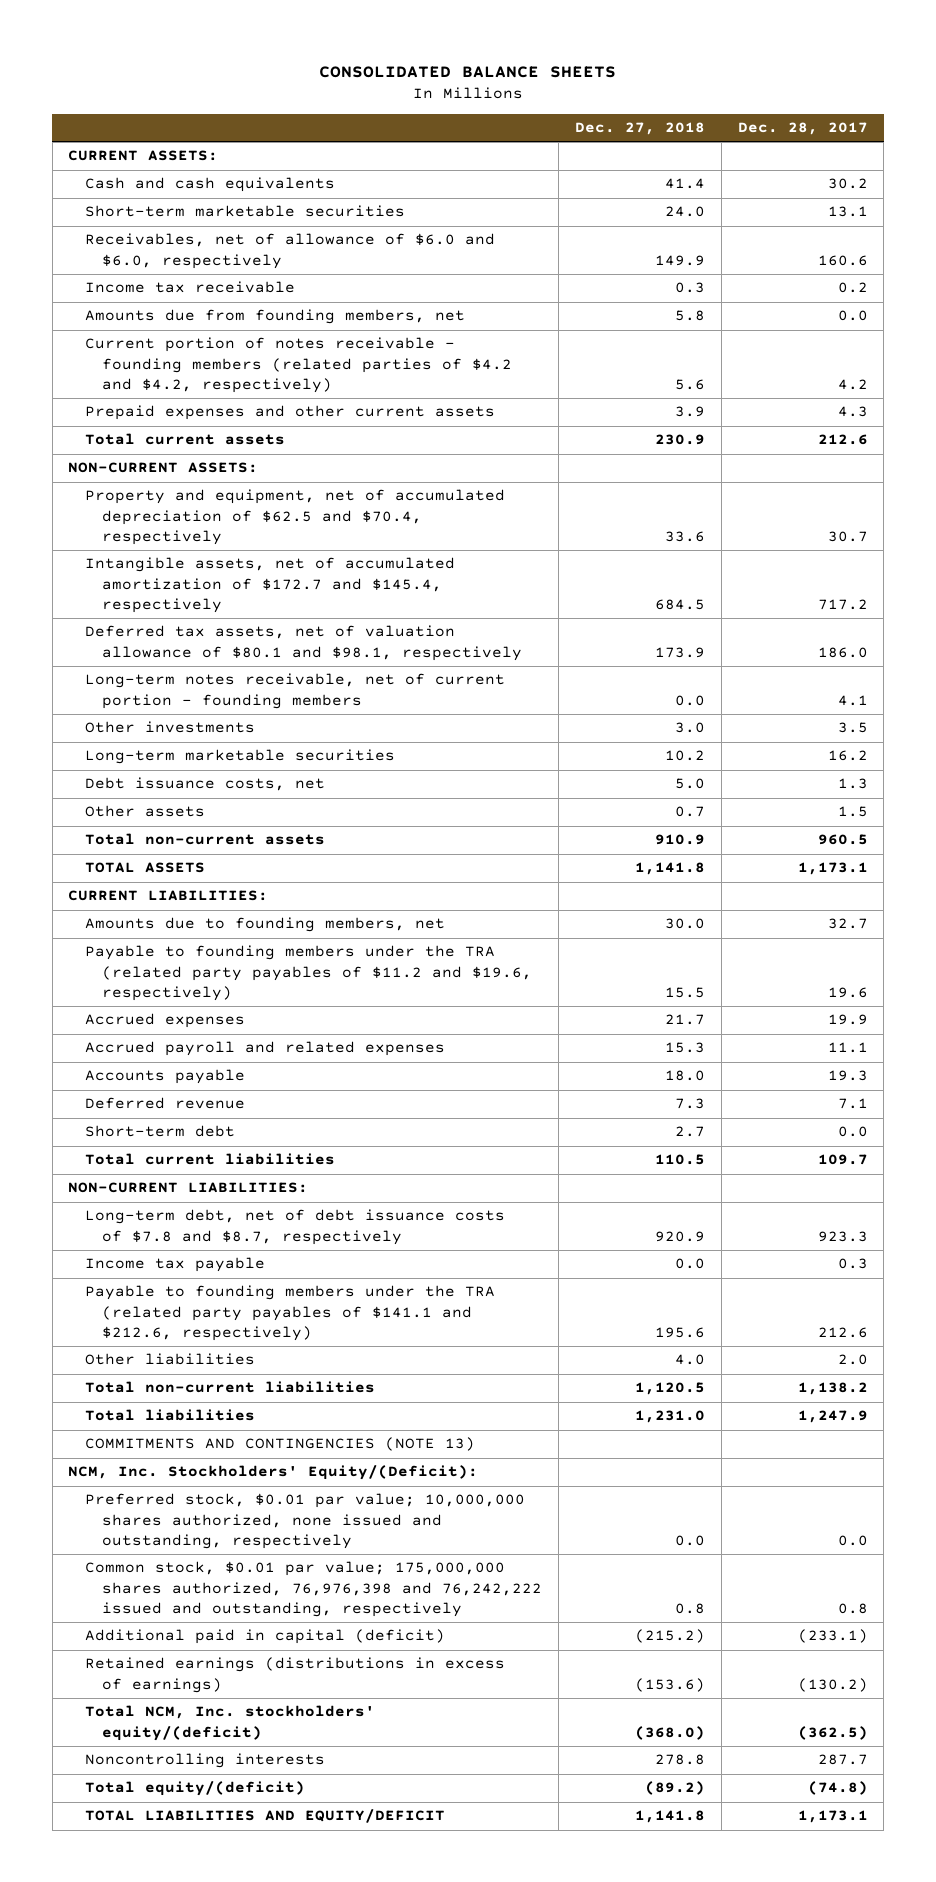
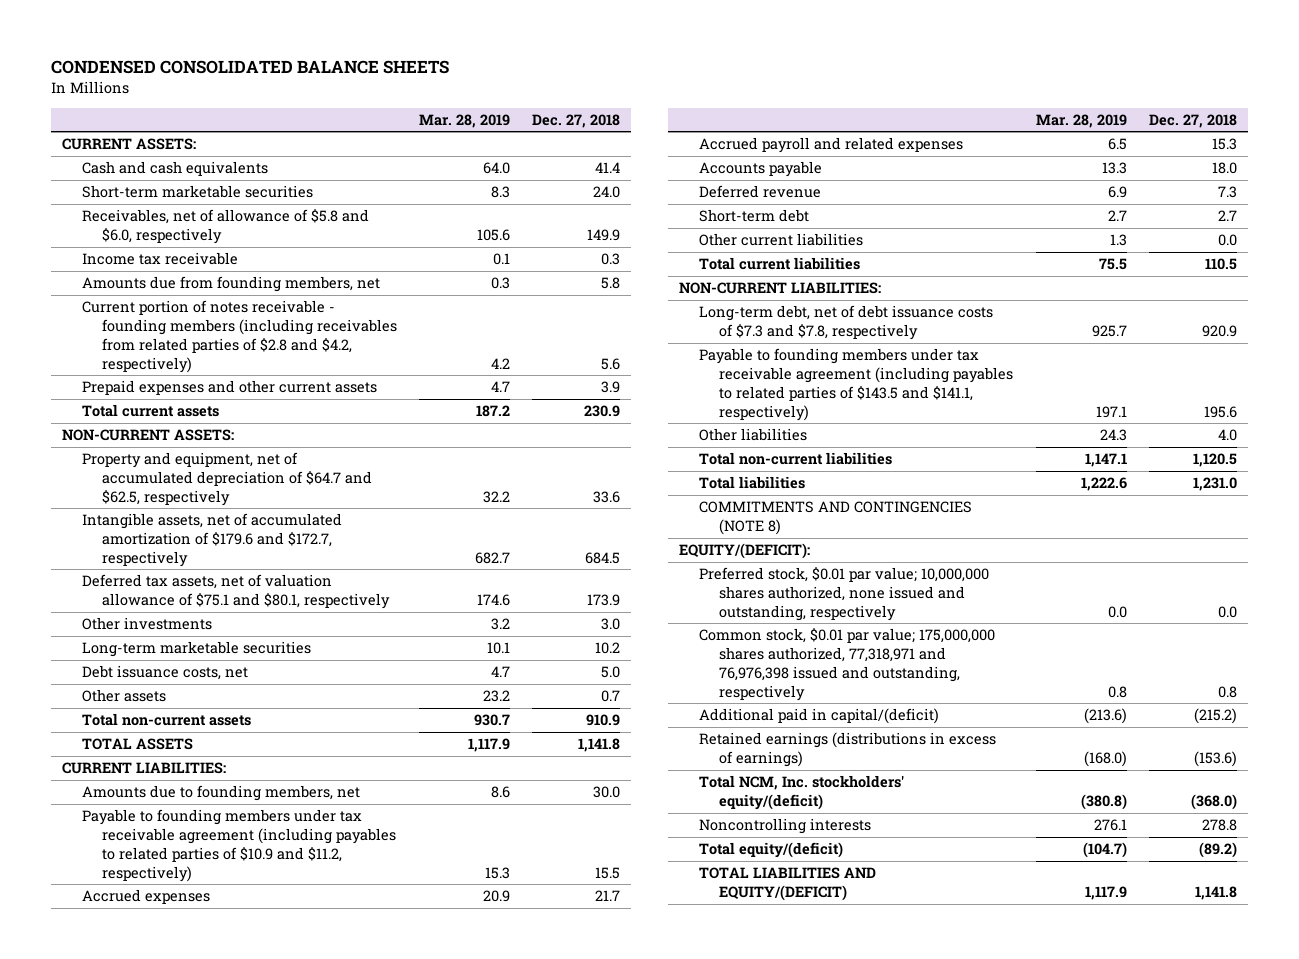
[318,65,616,78] CONSOLIDATED BALANCE SHEETS -> [50,60,449,75] CONDENSED CONSOLIDATED BALANCE SHEETS
[737,122,868,136] Dec. 28, 2017 -> none
none -> [419,113,511,128] Mar. 28, 2019
[85,233,496,269] Receivables, net of allowance of $6.0 and $6.0, respectively -> [81,209,369,244] Receivables, net of allowance of $5.8 and $6.0, respectively
[85,337,513,394] Current portion of notes receivable - founding members (related parties of $4.2 and $4.2, respectively) -> [81,300,398,373] Current portion of notes receivable - founding members (including receivables from related parties of $2.8 and $4.2, respectively)
[85,673,506,709] Long-term notes receivable, net of current portion - founding members -> none
[85,489,506,546] Property and equipment, net of accumulated depreciation of $62.5 and $70.4, respectively -> [81,452,373,506] Property and equipment, net of accumulated depreciation of $64.7 and $62.5, respectively
[85,557,456,614] Intangible assets, net of accumulated amortization of $172.7 and $145.4, respectively -> [81,513,342,567] Intangible assets, net of accumulated amortization of $179.6 and $172.7, respectively
[85,625,523,661] Deferred tax assets, net of valuation allowance of $80.1 and $98.1, respectively -> [81,574,391,609] Deferred tax assets, net of valuation allowance of $75.1 and $80.1, respectively
[85,945,533,1002] Payable to founding members under the TRA (related party payables of $11.2 and $19.6, respectively) -> [81,809,397,882] Payable to founding members under tax receivable agreement (including payables to related parties of $10.9 and $11.2, respectively)
none -> [698,233,863,247] Other current liabilities
[85,1257,266,1273] Income tax payable -> none
[85,1209,506,1245] Long-term debt, net of debt issuance costs of $7.8 and $8.7, respectively -> [698,305,993,340] Long-term debt, net of debt issuance costs of $7.3 and $7.8, respectively
[85,1285,496,1342] Payable to founding members under the TRA (related party payables of $141.1 and $212.6, respectively) -> [698,348,1014,421] Payable to founding members under tax receivable agreement (including payables to related parties of $143.5 and $141.1, respectively)
[85,1437,476,1452] COMMITMENTS AND CONTINGENCIES (NOTE 13) -> [698,501,972,535] COMMITMENTS AND CONTINGENCIES (NOTE 8)
[68,1465,479,1481] NCM, Inc. Stockholders' Equity/(Deficit): -> [678,543,810,560] EQUITY/(DEFICIT):
[85,1561,543,1618] Common stock, $0.01 par value; 175,000,000 shares authorized, 76,976,398 and 76,242,222 issued and outstanding, respectively -> [698,628,995,701] Common stock, $0.01 par value; 175,000,000 shares authorized, 77,318,971 and 76,976,398 issued and outstanding, respectively
[85,1629,446,1645] Additional paid in capital (deficit) -> [698,708,939,725] Additional paid in capital/(deficit)
[85,1809,446,1824] TOTAL LIABILITIES AND EQUITY/DEFICIT -> [698,867,876,901] TOTAL LIABILITIES AND EQUITY/(DEFICIT)

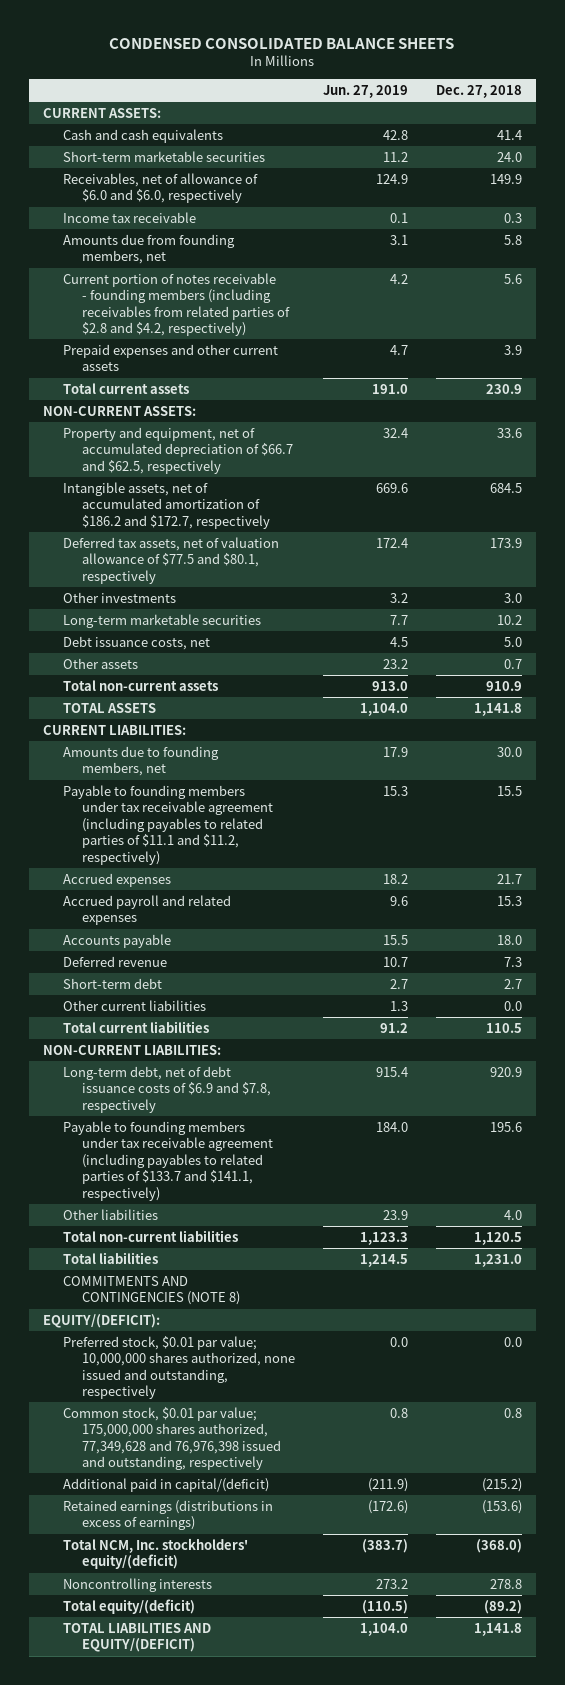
[419,113,511,128] Mar. 28, 2019 -> none
none -> [322,84,408,98] Jun. 27, 2019
[81,209,369,244] Receivables, net of allowance of $5.8 and $6.0, respectively -> [62,172,258,204] Receivables, net of allowance of $6.0 and $6.0, respectively
[81,452,373,506] Property and equipment, net of accumulated depreciation of $64.7 and $62.5, respectively -> [62,426,294,474] Property and equipment, net of accumulated depreciation of $66.7 and $62.5, respectively
[81,513,342,567] Intangible assets, net of accumulated amortization of $179.6 and $172.7, respectively -> [62,481,271,529] Intangible assets, net of accumulated amortization of $186.2 and $172.7, respectively
[81,574,391,609] Deferred tax assets, net of valuation allowance of $75.1 and $80.1, respectively -> [62,536,279,584] Deferred tax assets, net of valuation allowance of $77.5 and $80.1, respectively
[81,809,397,882] Payable to founding members under tax receivable agreement (including payables to related parties of $10.9 and $11.2, respectively) -> [62,784,274,865] Payable to founding members under tax receivable agreement (including payables to related parties of $11.1 and $11.2, respectively)
[698,305,993,340] Long-term debt, net of debt issuance costs of $7.3 and $7.8, respectively -> [62,1065,272,1113] Long-term debt, net of debt issuance costs of $6.9 and $7.8, respectively
[698,348,1014,421] Payable to founding members under tax receivable agreement (including payables to related parties of $143.5 and $141.1, respectively) -> [62,1120,274,1201] Payable to founding members under tax receivable agreement (including payables to related parties of $133.7 and $141.1, respectively)
[698,628,995,701] Common stock, $0.01 par value; 175,000,000 shares authorized, 77,318,971 and 76,976,398 issued and outstanding, respectively -> [62,1406,282,1471] Common stock, $0.01 par value; 175,000,000 shares authorized, 77,349,628 and 76,976,398 issued and outstanding, respectively

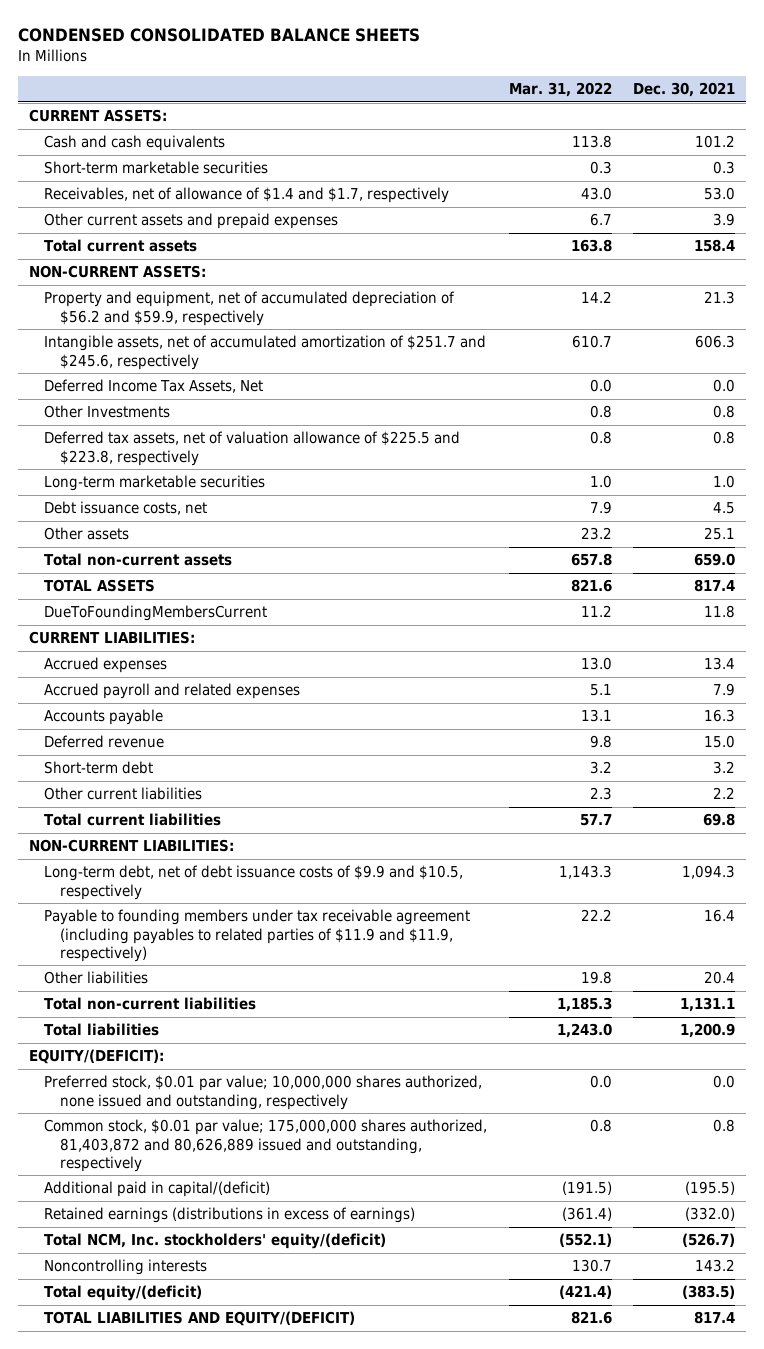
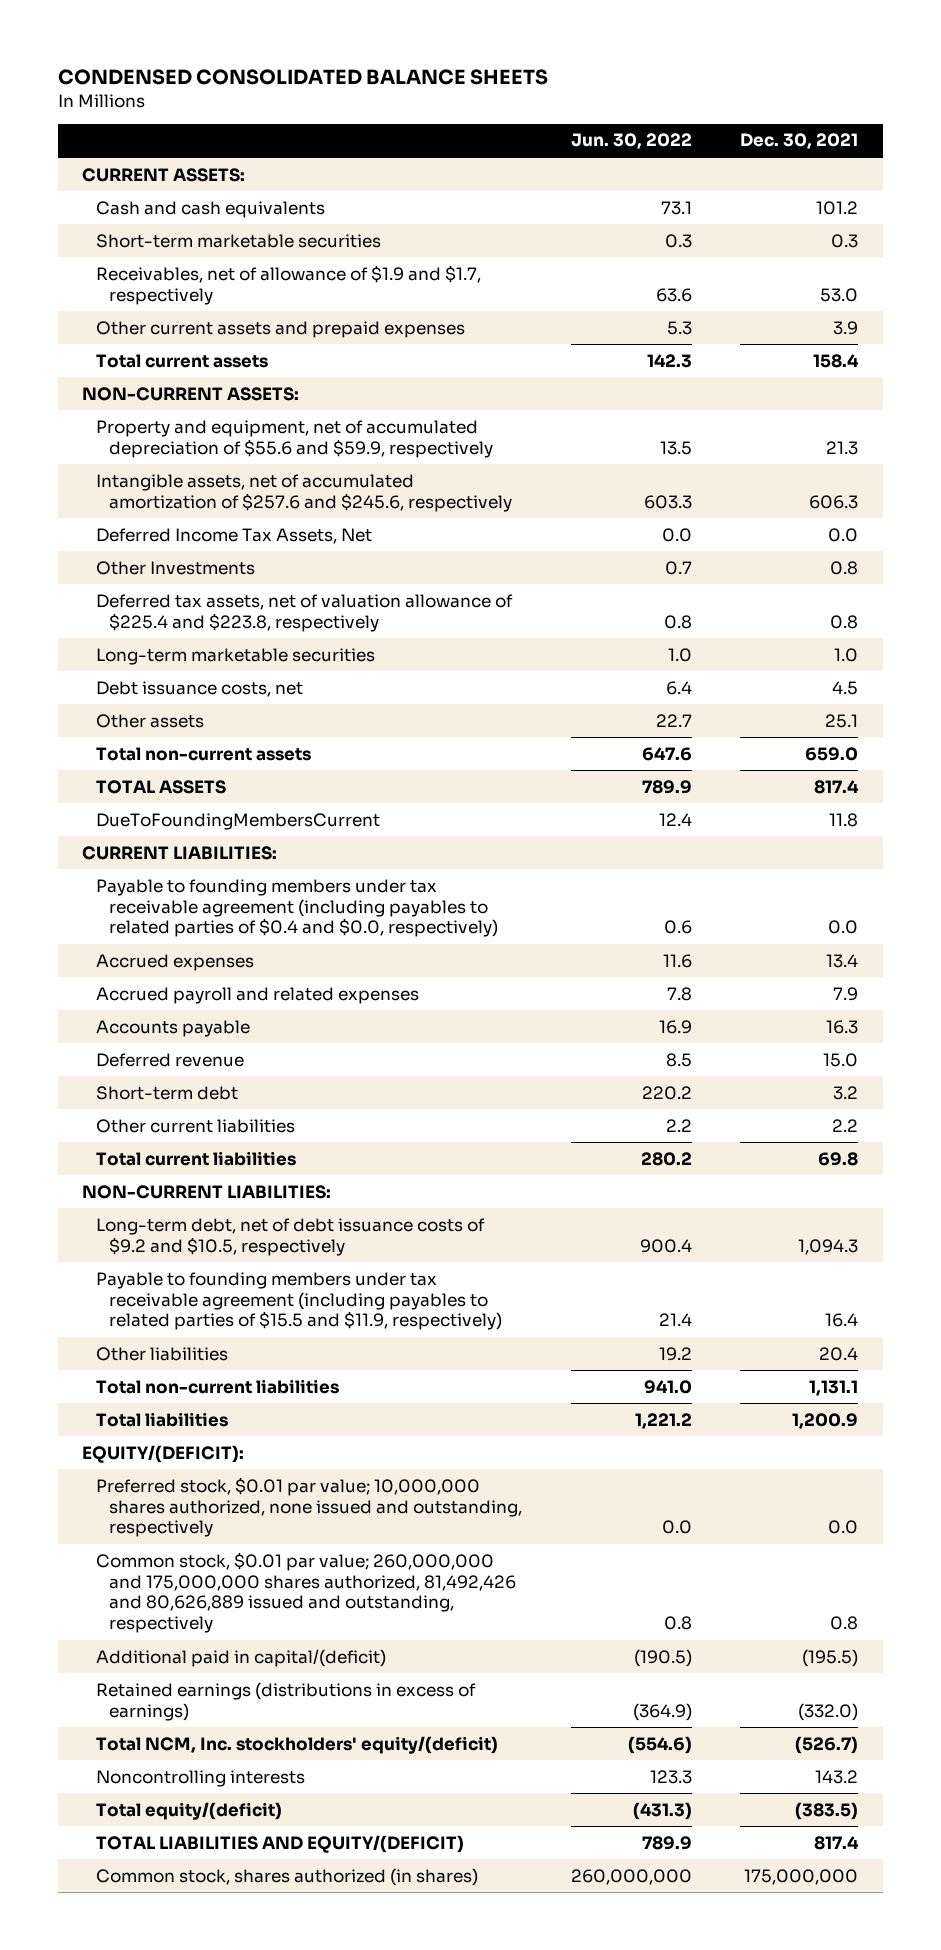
[508,82,612,98] Mar. 31, 2022 -> none
none -> [570,133,692,150] Jun. 30, 2022
[44,187,450,204] Receivables, net of allowance of $1.4 and $1.7, respectively -> [95,264,481,305] Receivables, net of allowance of $1.9 and $1.7, respectively
[44,291,456,326] Property and equipment, net of accumulated depreciation of $56.2 and $59.9, respectively -> [95,419,494,458] Property and equipment, net of accumulated depreciation of $55.6 and $59.9, respectively
[44,335,487,370] Intangible assets, net of accumulated amortization of $251.7 and $245.6, respectively -> [95,473,513,512] Intangible assets, net of accumulated amortization of $257.6 and $245.6, respectively
[44,431,461,466] Deferred tax assets, net of valuation allowance of $225.5 and $223.8, respectively -> [95,593,513,632] Deferred tax assets, net of valuation allowance of $225.4 and $223.8, respectively
none -> [95,878,499,938] Payable to founding members under tax receivable agreement (including payables to related parties of $0.4 and $0.0, respectively)
[44,865,464,900] Long-term debt, net of debt issuance costs of $9.9 and $10.5, respectively -> [95,1217,485,1256] Long-term debt, net of debt issuance costs of $9.2 and $10.5, respectively
[44,909,471,962] Payable to founding members under tax receivable agreement (including payables to related parties of $11.9 and $11.9, respectively) -> [95,1271,503,1331] Payable to founding members under tax receivable agreement (including payables to related parties of $15.5 and $11.9, respectively)
[44,1119,488,1172] Common stock, $0.01 par value; 175,000,000 shares authorized, 81,403,872 and 80,626,889 issued and outstanding, respectively -> [95,1551,517,1633] Common stock, $0.01 par value; 260,000,000 and 175,000,000 shares authorized, 81,492,426 and 80,626,889 issued and outstanding, respectively
none -> [95,1867,478,1886] Common stock, shares authorized (in shares)

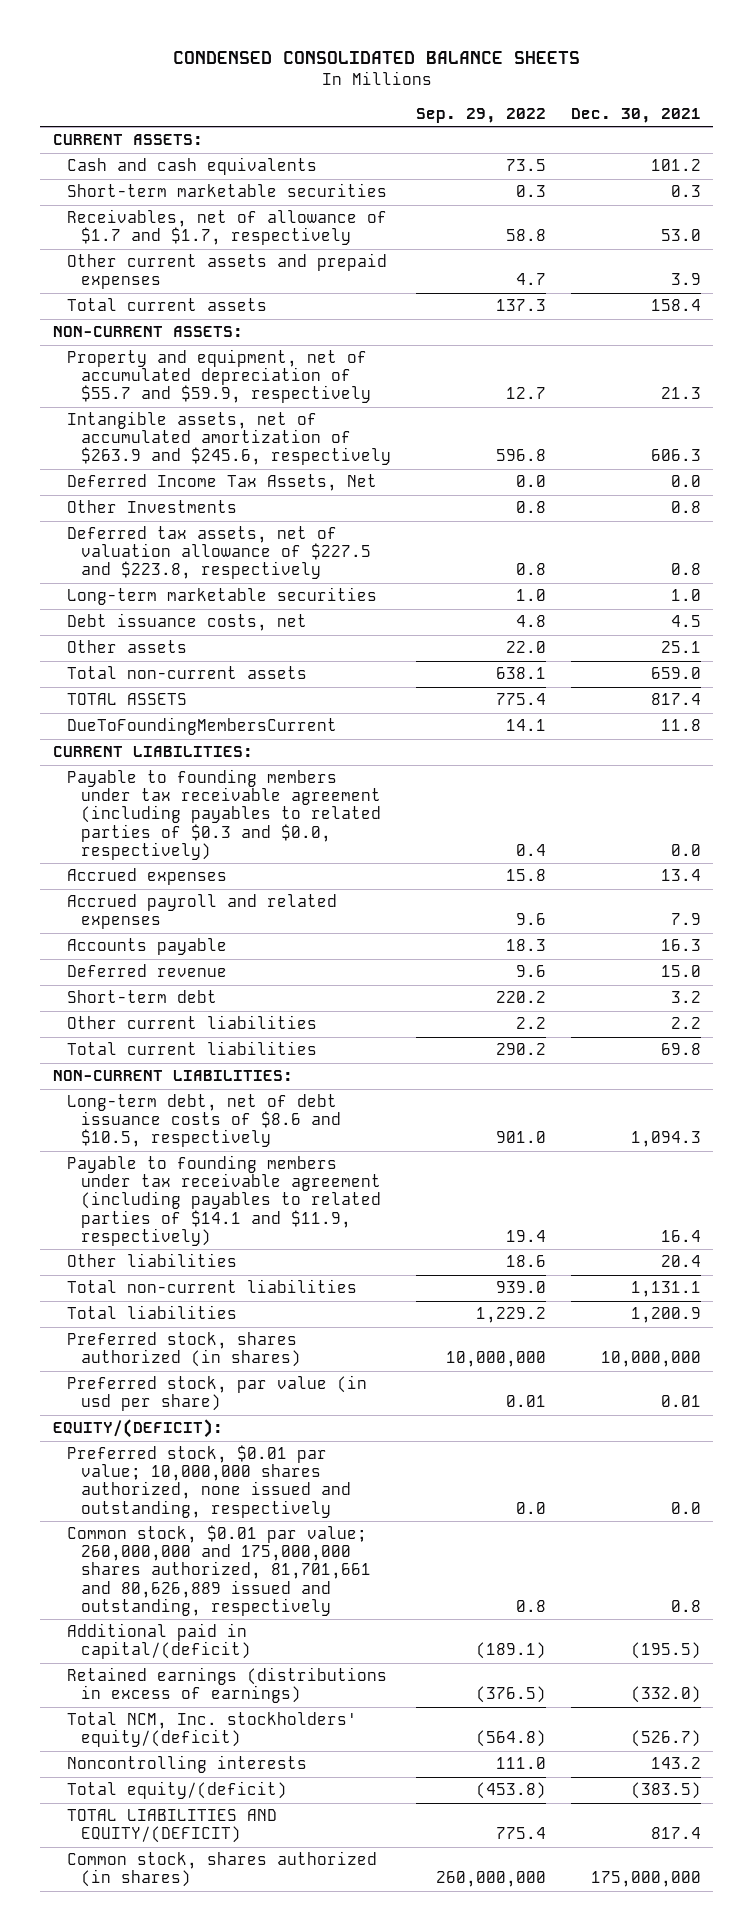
[570,133,692,150] Jun. 30, 2022 -> none
none -> [415,107,546,123] Sep. 29, 2022
[95,264,481,305] Receivables, net of allowance of $1.9 and $1.7, respectively -> [66,209,387,246] Receivables, net of allowance of $1.7 and $1.7, respectively
[95,419,494,458] Property and equipment, net of accumulated depreciation of $55.6 and $59.9, respectively -> [66,349,372,404] Property and equipment, net of accumulated depreciation of $55.7 and $59.9, respectively
[95,473,513,512] Intangible assets, net of accumulated amortization of $257.6 and $245.6, respectively -> [66,411,392,466] Intangible assets, net of accumulated amortization of $263.9 and $245.6, respectively
[95,593,513,632] Deferred tax assets, net of valuation allowance of $225.4 and $223.8, respectively -> [66,526,372,580] Deferred tax assets, net of valuation allowance of $227.5 and $223.8, respectively
[95,878,499,938] Payable to founding members under tax receivable agreement (including payables to related parties of $0.4 and $0.0, respectively) -> [66,769,382,860] Payable to founding members under tax receivable agreement (including payables to related parties of $0.3 and $0.0, respectively)
[95,1217,485,1256] Long-term debt, net of debt issuance costs of $9.2 and $10.5, respectively -> [66,1094,342,1148] Long-term debt, net of debt issuance costs of $8.6 and $10.5, respectively
[95,1271,503,1331] Payable to founding members under tax receivable agreement (including payables to related parties of $15.5 and $11.9, respectively) -> [66,1155,382,1246] Payable to founding members under tax receivable agreement (including payables to related parties of $14.1 and $11.9, respectively)
none -> [66,1332,302,1368] Preferred stock, shares authorized (in shares)
none -> [66,1375,367,1412] Preferred stock, par value (in usd per share)
[95,1551,517,1633] Common stock, $0.01 par value; 260,000,000 and 175,000,000 shares authorized, 81,492,426 and 80,626,889 issued and outstanding, respectively -> [66,1525,372,1616] Common stock, $0.01 par value; 260,000,000 and 175,000,000 shares authorized, 81,701,661 and 80,626,889 issued and outstanding, respectively

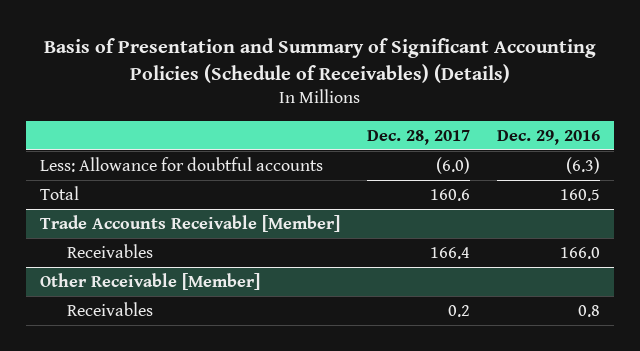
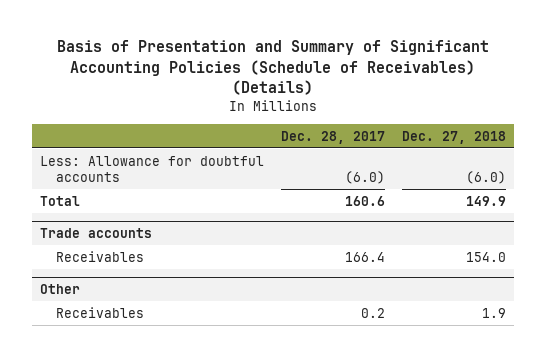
[497,129,601,145] Dec. 29, 2016 -> none
none -> [401,130,506,144] Dec. 27, 2018
[39,214,340,232] Trade Accounts Receivable [Member] -> [40,227,153,238] Trade accounts
[39,272,260,290] Other Receivable [Member] -> [40,283,81,294] Other

